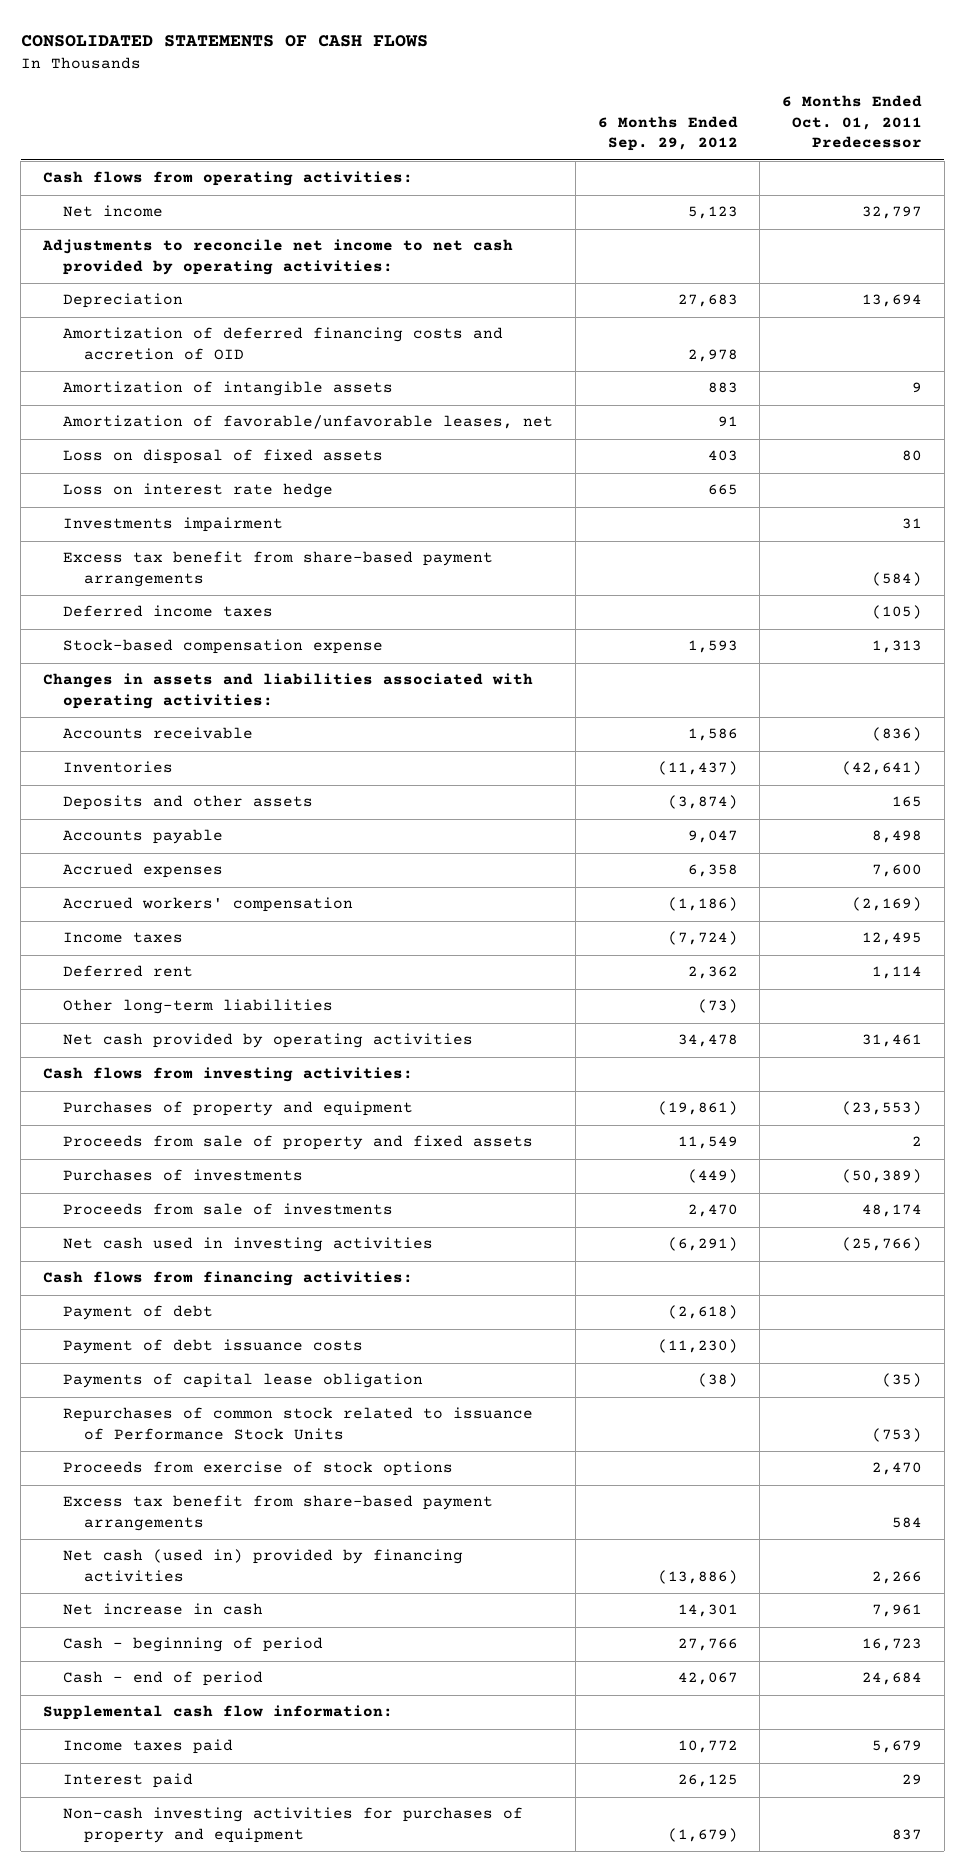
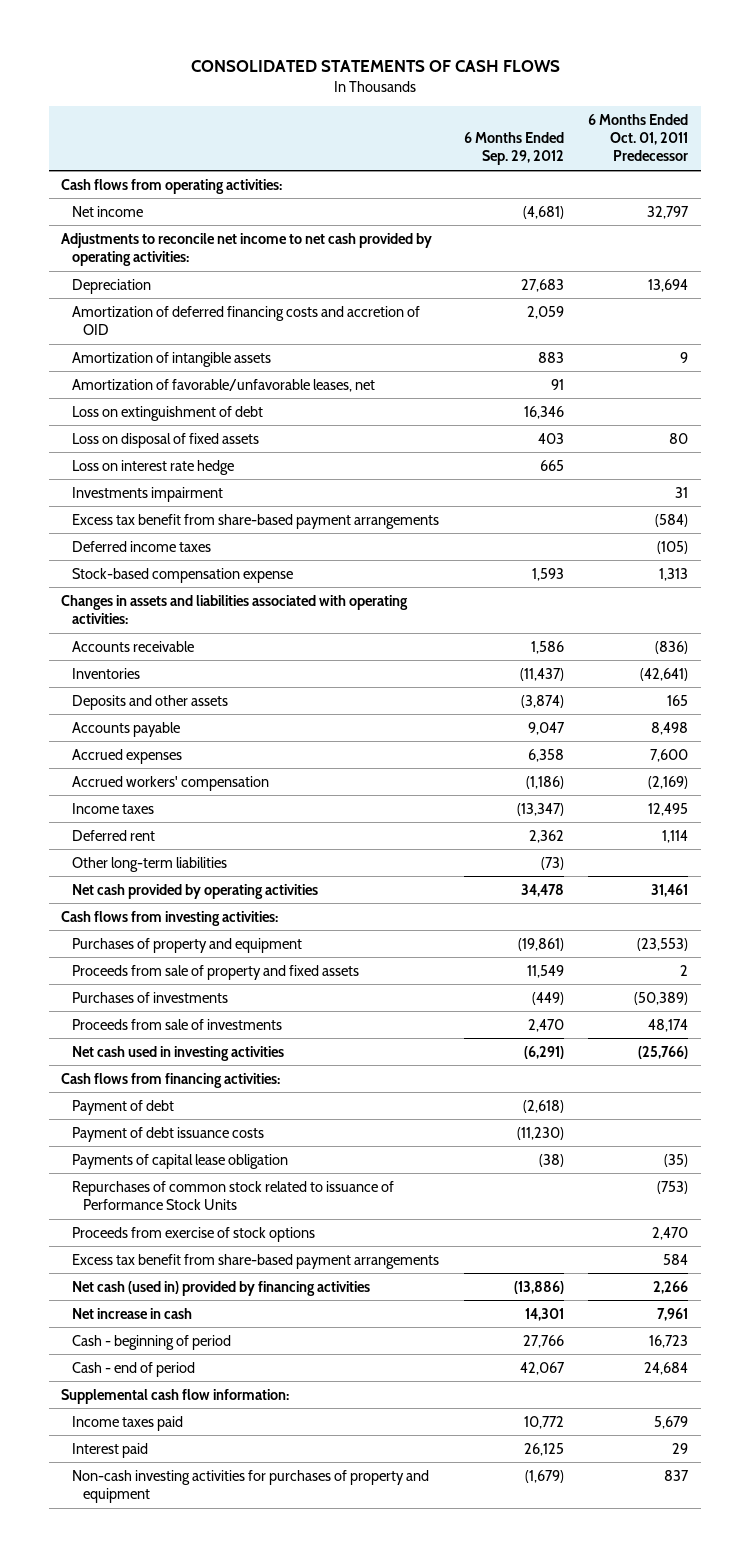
[687,206,738,220] 5,123 -> [522,205,564,219] (4,681)
[687,349,738,363] 2,978 -> [526,305,564,319] 2,059
none -> [72,405,264,421] Loss on extinguishment of debt
[667,931,738,946] (7,724) -> [516,802,564,816] (13,347)

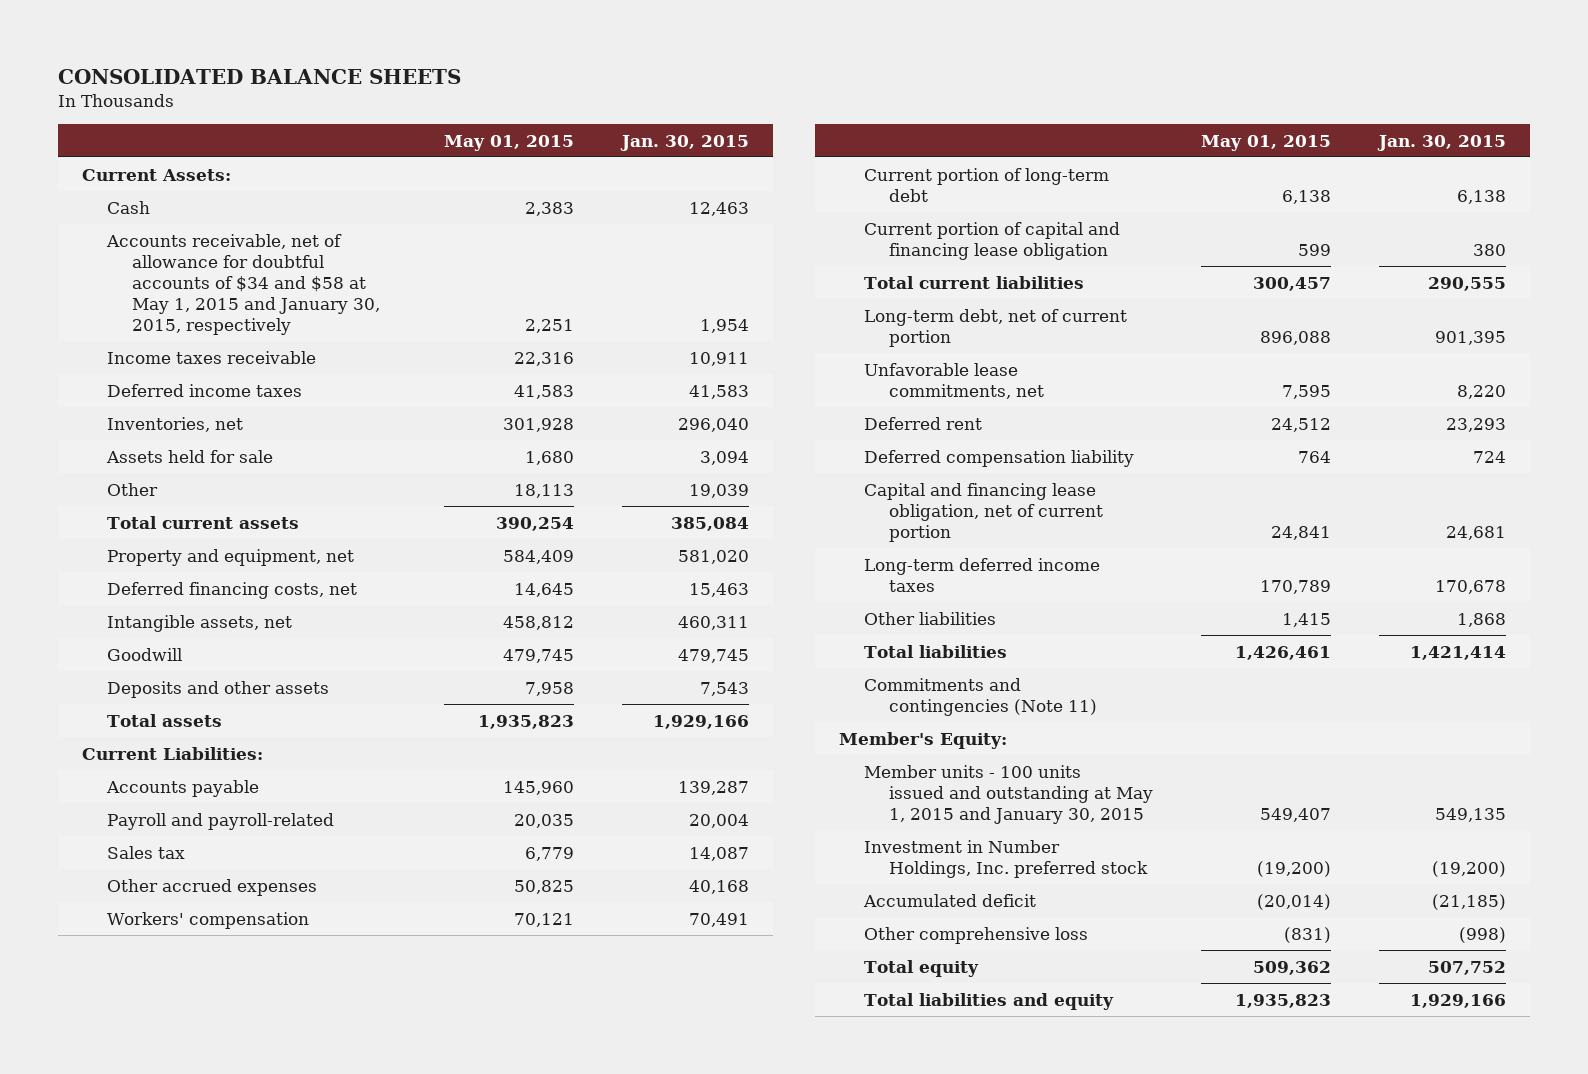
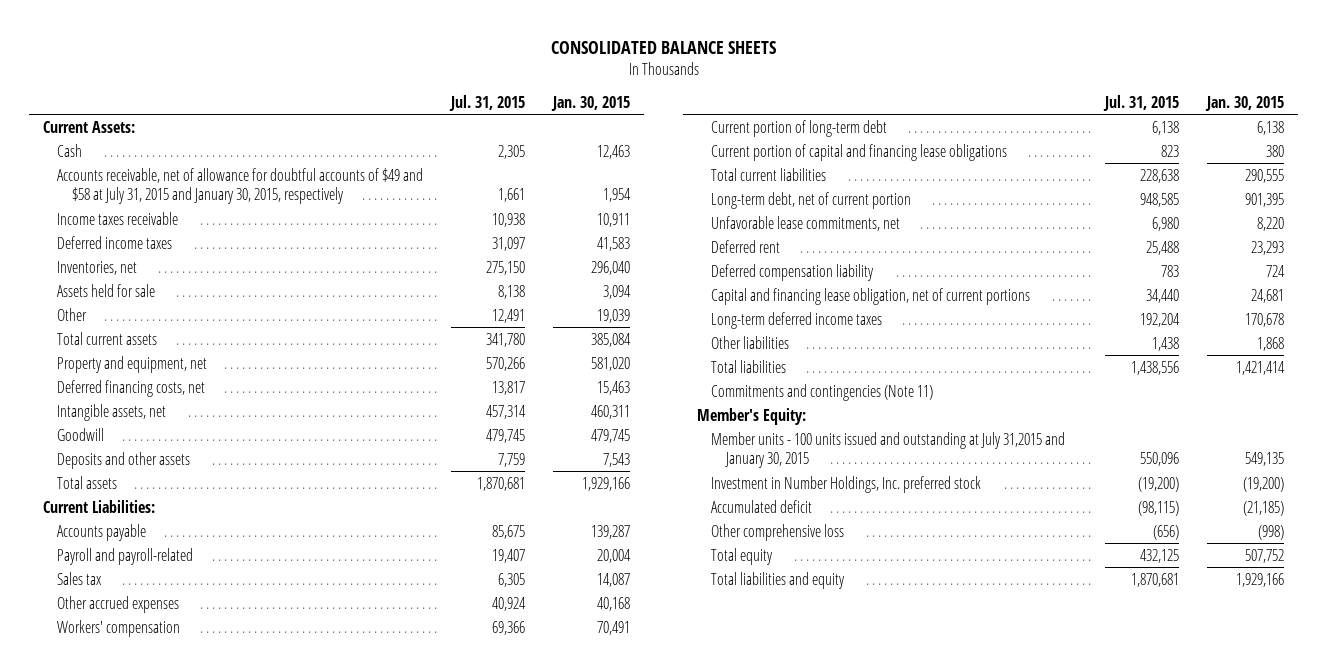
[443,134,574,151] May 01, 2015 -> none
none -> [449,94,526,111] Jul. 31, 2015
[105,233,380,335] Accounts receivable, net of allowance for doubtful accounts of $34 and $58 at May 1, 2015 and January 30, 2015, respectively -> [57,167,424,205] Accounts receivable, net of allowance for doubtful accounts of $49 and $58 at July 31, 2015 and January 30, 2015, respectively
[863,221,1120,260] Current portion of capital and financing lease obligation -> [711,143,1008,161] Current portion of capital and financing lease obligations
[863,482,1103,542] Capital and financing lease obligation, net of current portion -> [711,287,1031,305] Capital and financing lease obligation, net of current portions
[863,764,1153,824] Member units - 100 units issued and outstanding at May 1, 2015 and January 30, 2015 -> [711,431,1066,469] Member units - 100 units issued and outstanding at July 31,2015 and January 30, 2015

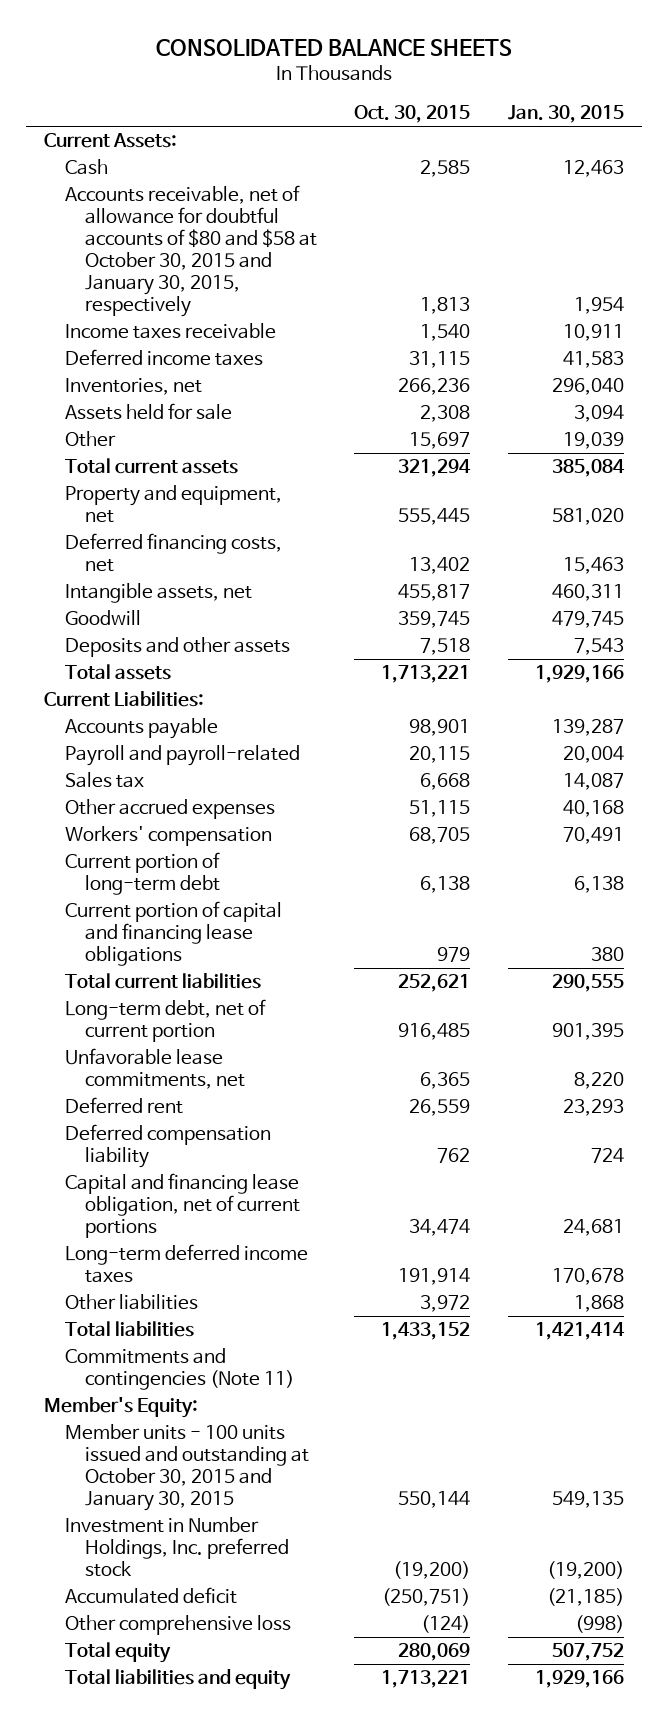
[449,94,526,111] Jul. 31, 2015 -> none
none -> [354,105,471,124] Oct. 30, 2015
[57,167,424,205] Accounts receivable, net of allowance for doubtful accounts of $49 and $58 at July 31, 2015 and January 30, 2015, respectively -> [64,185,318,318] Accounts receivable, net of allowance for doubtful accounts of $80 and $58 at October 30, 2015 and January 30, 2015, respectively
[711,431,1066,469] Member units - 100 units issued and outstanding at July 31,2015 and January 30, 2015 -> [64,1424,310,1512] Member units - 100 units issued and outstanding at October 30, 2015 and January 30, 2015

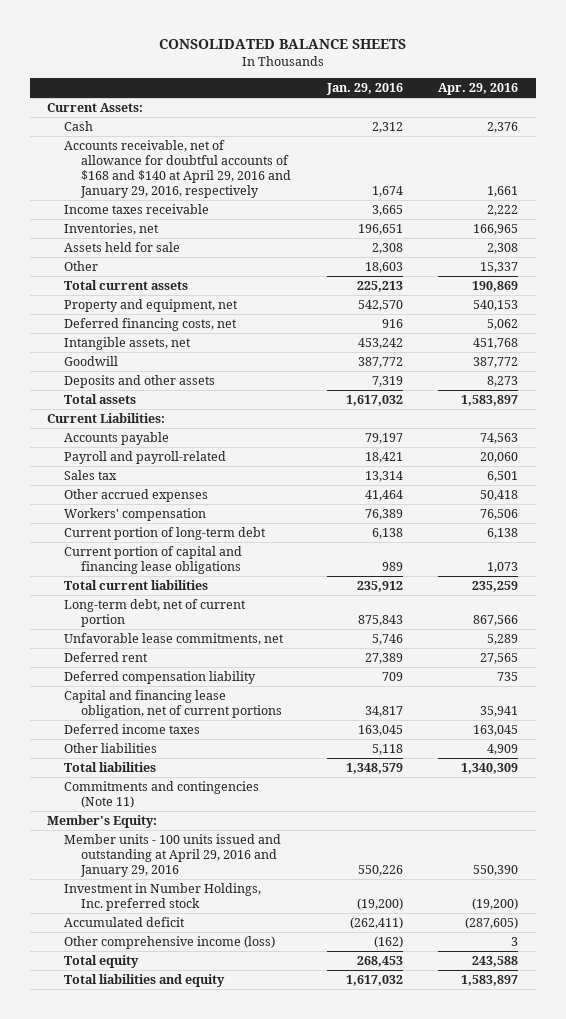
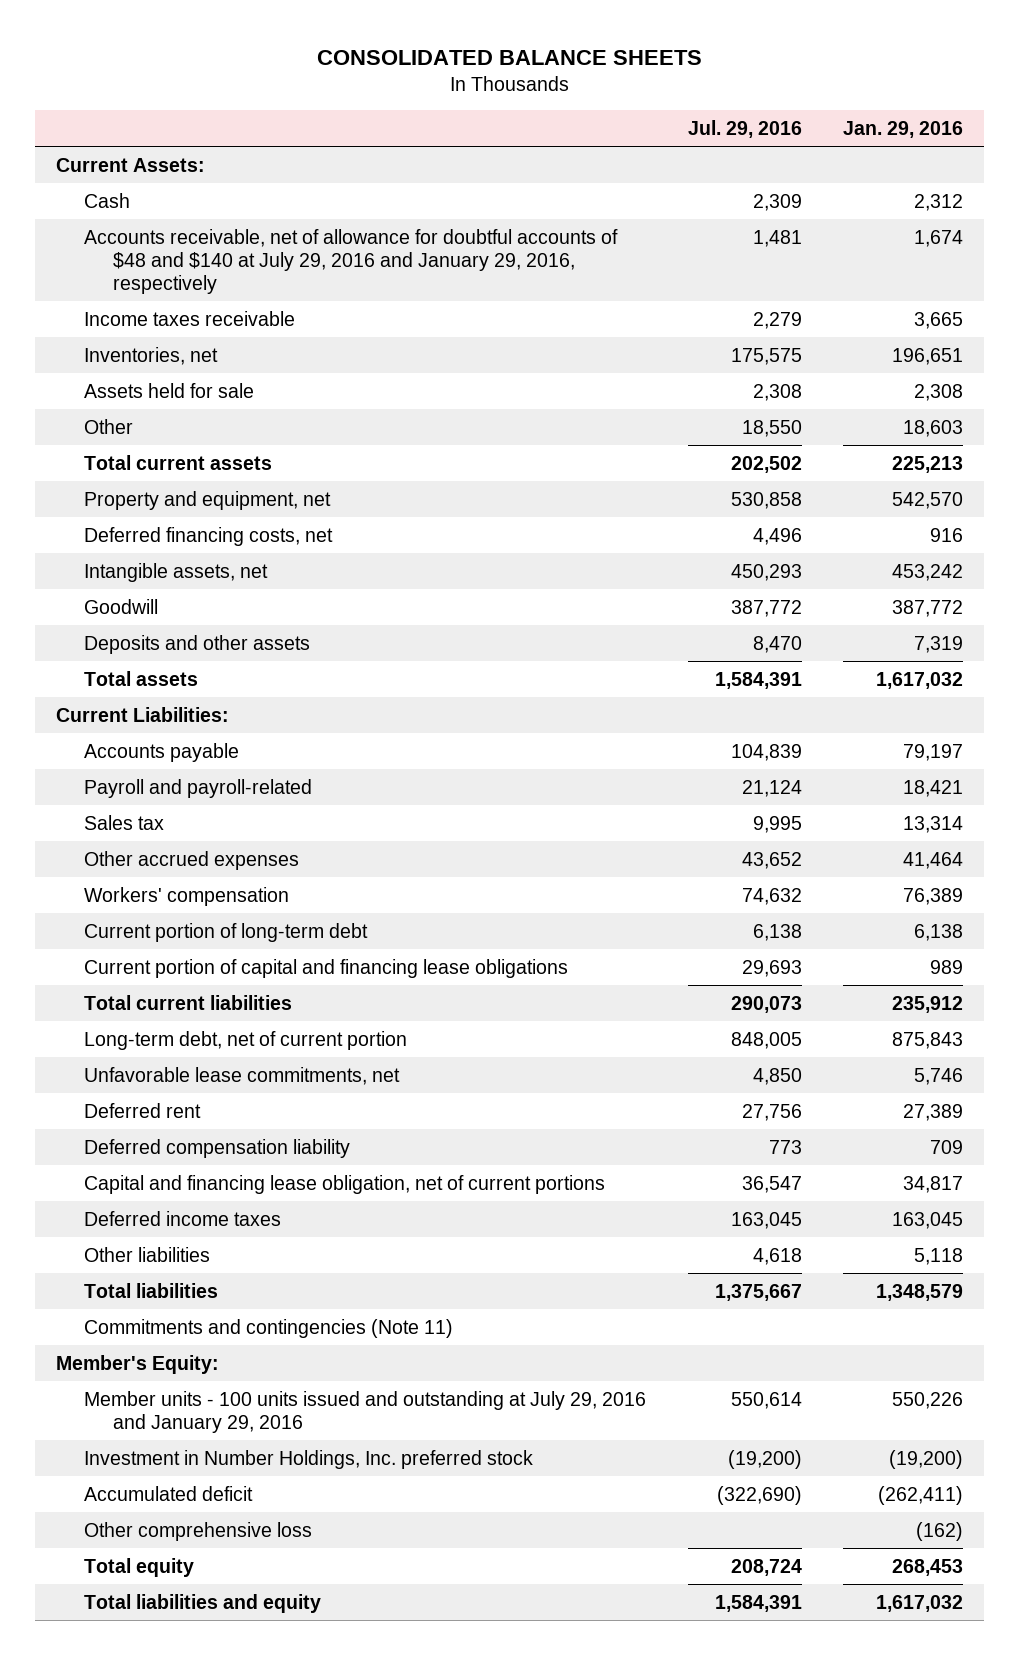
[438,83,519,96] Apr. 29, 2016 -> none
none -> [687,119,802,138] Jul. 29, 2016
[64,140,292,199] Accounts receivable, net of allowance for doubtful accounts of $168 and $140 at April 29, 2016 and January 29, 2016, respectively -> [84,228,619,294] Accounts receivable, net of allowance for doubtful accounts of $48 and $140 at July 29, 2016 and January 29, 2016, respectively
[64,834,282,878] Member units - 100 units issued and outstanding at April 29, 2016 and January 29, 2016 -> [84,1390,647,1433] Member units - 100 units issued and outstanding at July 29, 2016 and January 29, 2016
[64,936,276,950] Other comprehensive income (loss) -> [84,1521,313,1541] Other comprehensive loss

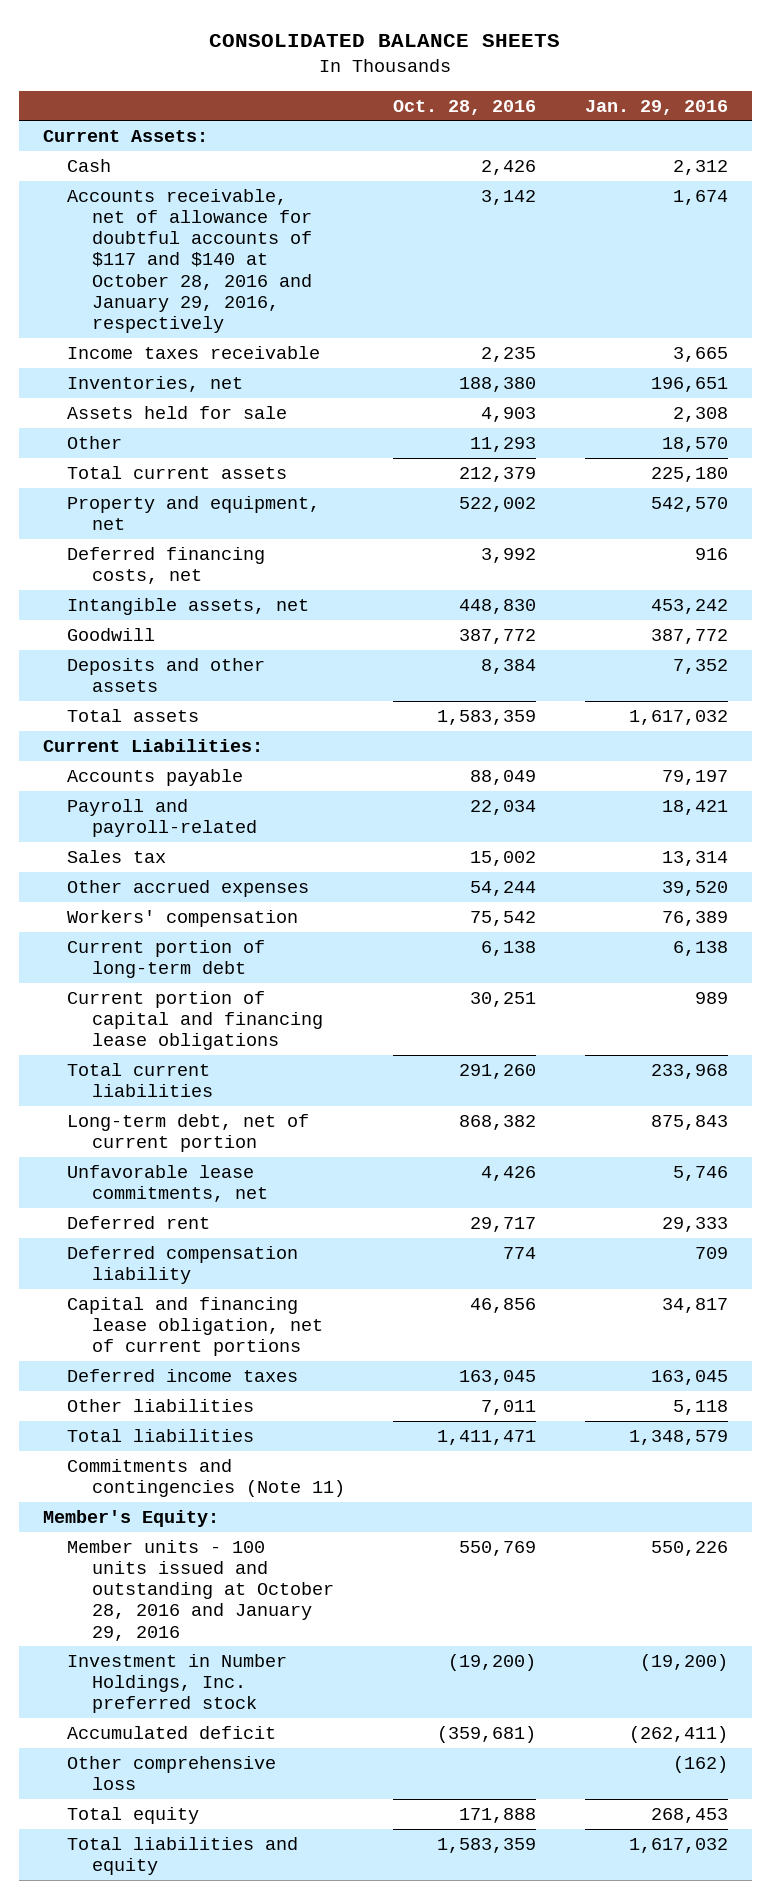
[687,119,802,138] Jul. 29, 2016 -> none
none -> [393,99,537,115] Oct. 28, 2016
[84,228,619,294] Accounts receivable, net of allowance for doubtful accounts of $48 and $140 at July 29, 2016 and January 29, 2016, respectively -> [67,188,312,333] Accounts receivable, net of allowance for doubtful accounts of $117 and $140 at October 28, 2016 and January 29, 2016, respectively
[903,419,964,437] 18,603 -> [661,436,728,452] 18,570
[892,455,964,473] 225,213 -> [650,466,728,482] 225,180
[914,635,964,653] 7,319 -> [672,658,728,674] 7,352
[903,851,964,869] 41,464 -> [661,880,728,896] 39,520
[892,995,964,1013] 235,912 -> [650,1063,728,1079] 233,968
[903,1103,964,1121] 27,389 -> [661,1216,728,1232] 29,333
[84,1390,647,1433] Member units - 100 units issued and outstanding at July 29, 2016 and January 29, 2016 -> [67,1539,334,1641] Member units - 100 units issued and outstanding at October 28, 2016 and January 29, 2016

